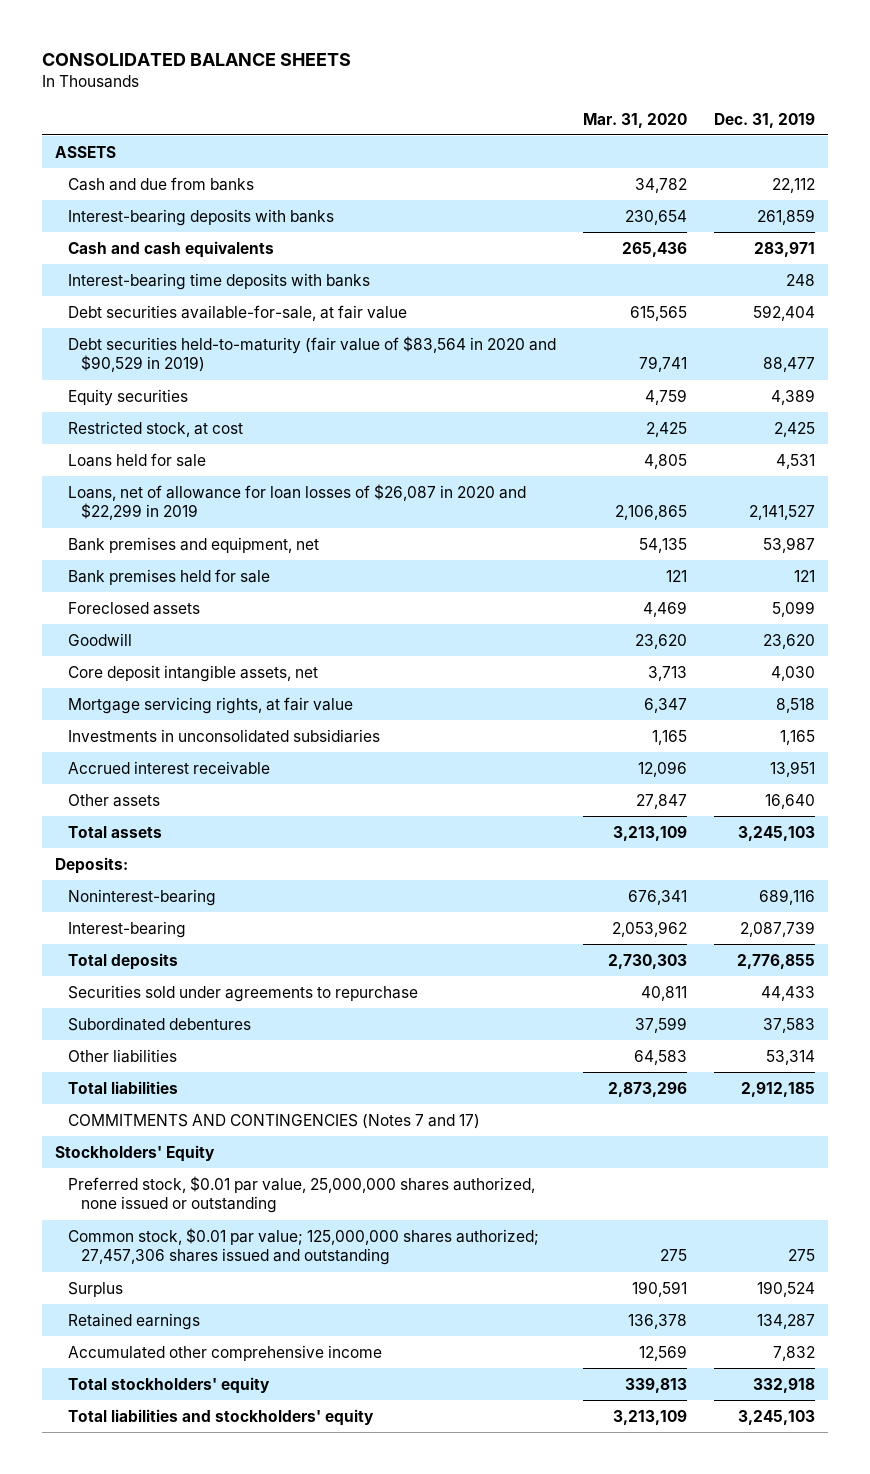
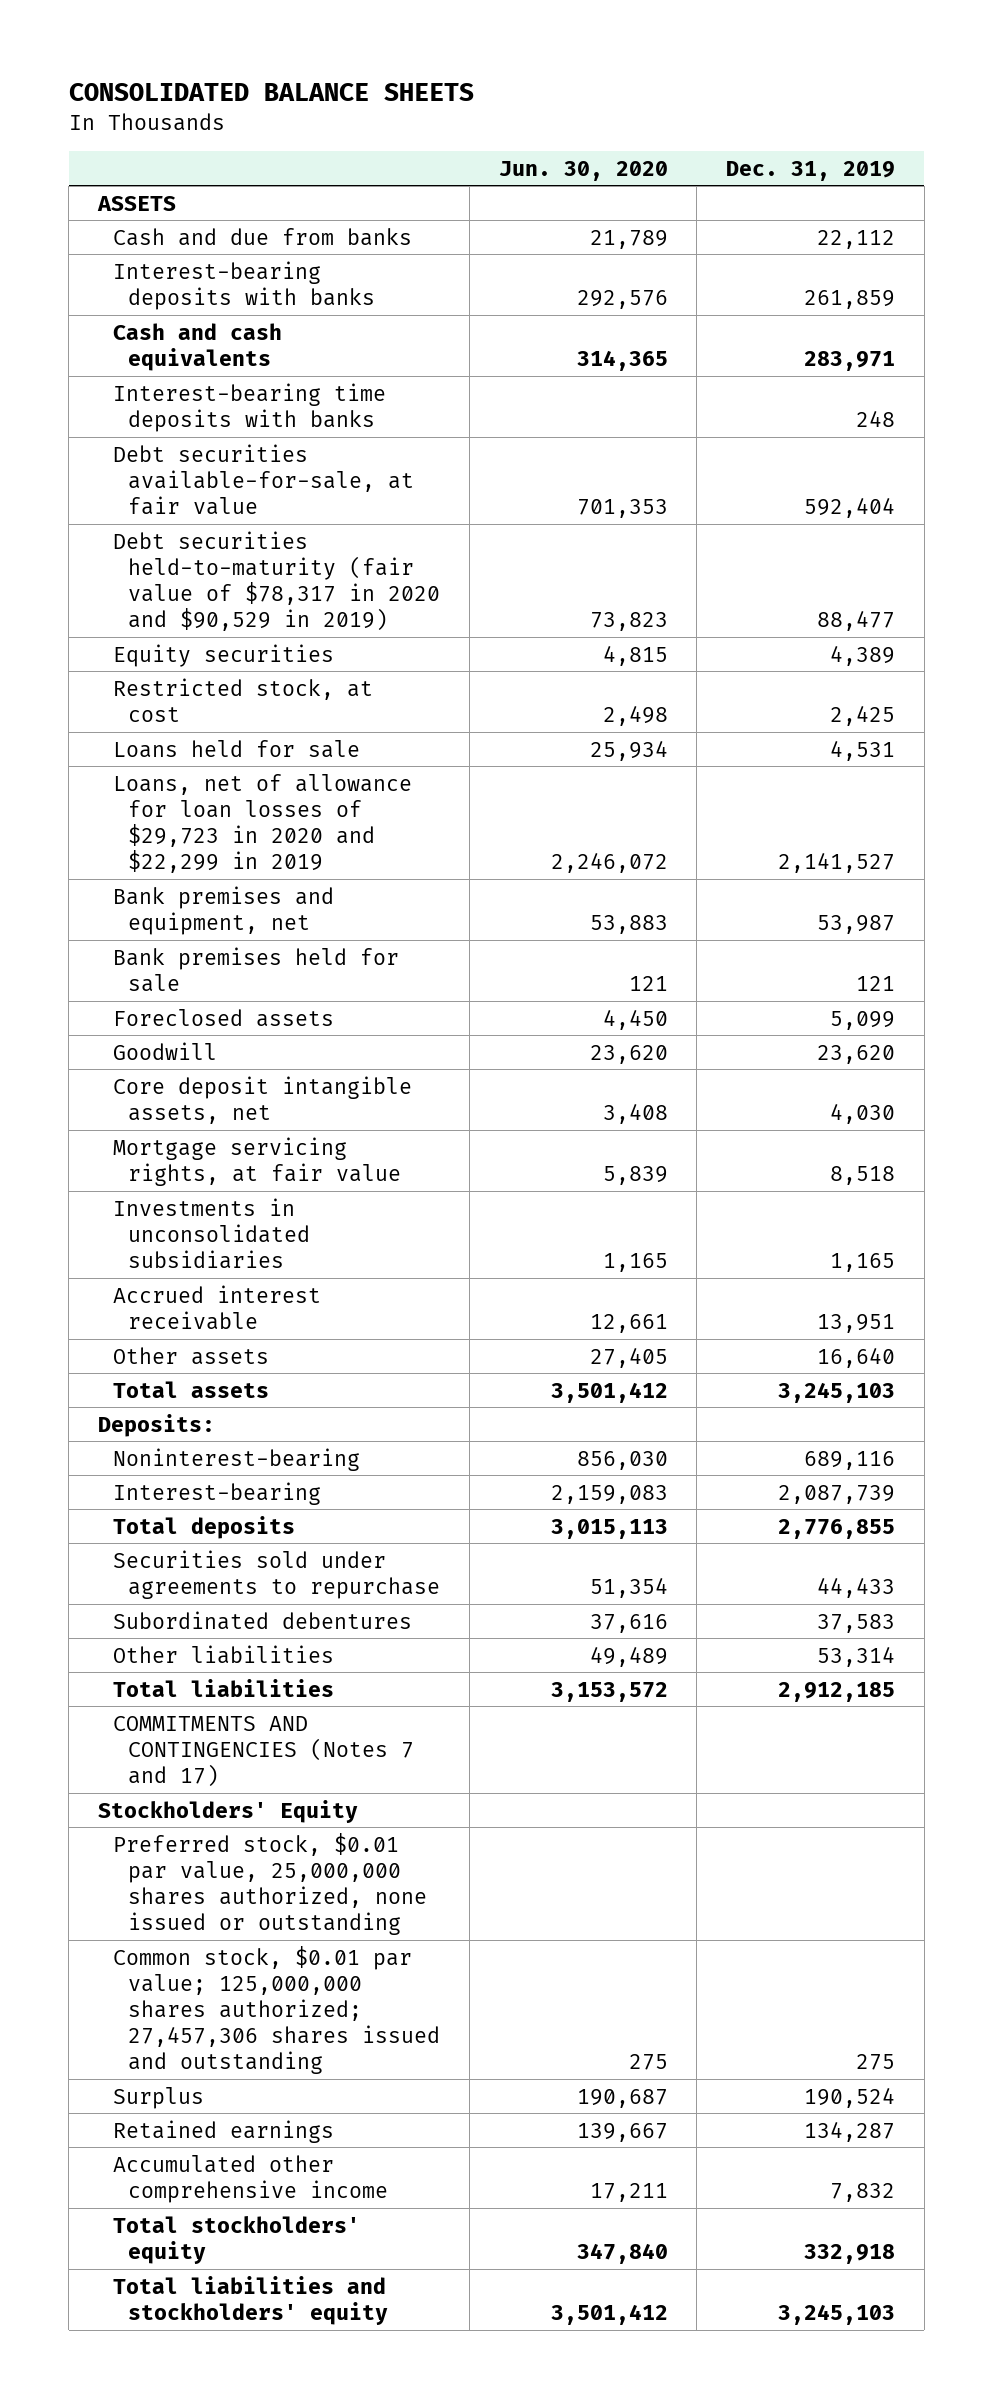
[582,112,687,128] Mar. 31, 2020 -> none
none -> [498,160,668,181] Jun. 30, 2020
[68,335,557,373] Debt securities held-to-maturity (fair value of $83,564 in 2020 and $90,529 in 2019) -> [113,530,441,632] Debt securities held-to-maturity (fair value of $78,317 in 2020 and $90,529 in 2019)
[68,483,527,521] Loans, net of allowance for loan losses of $26,087 in 2020 and $22,299 in 2019 -> [113,773,413,874] Loans, net of allowance for loan losses of $29,723 in 2020 and $22,299 in 2019

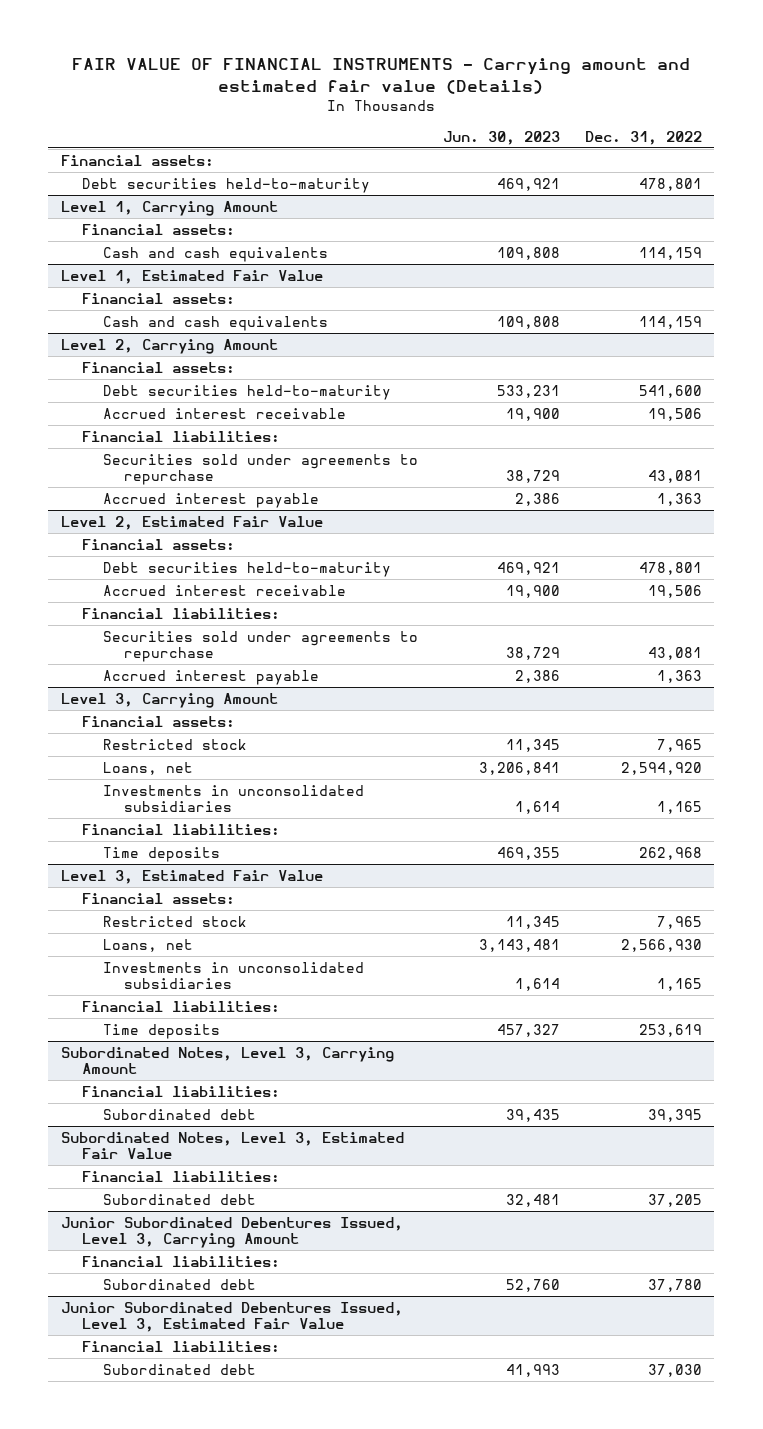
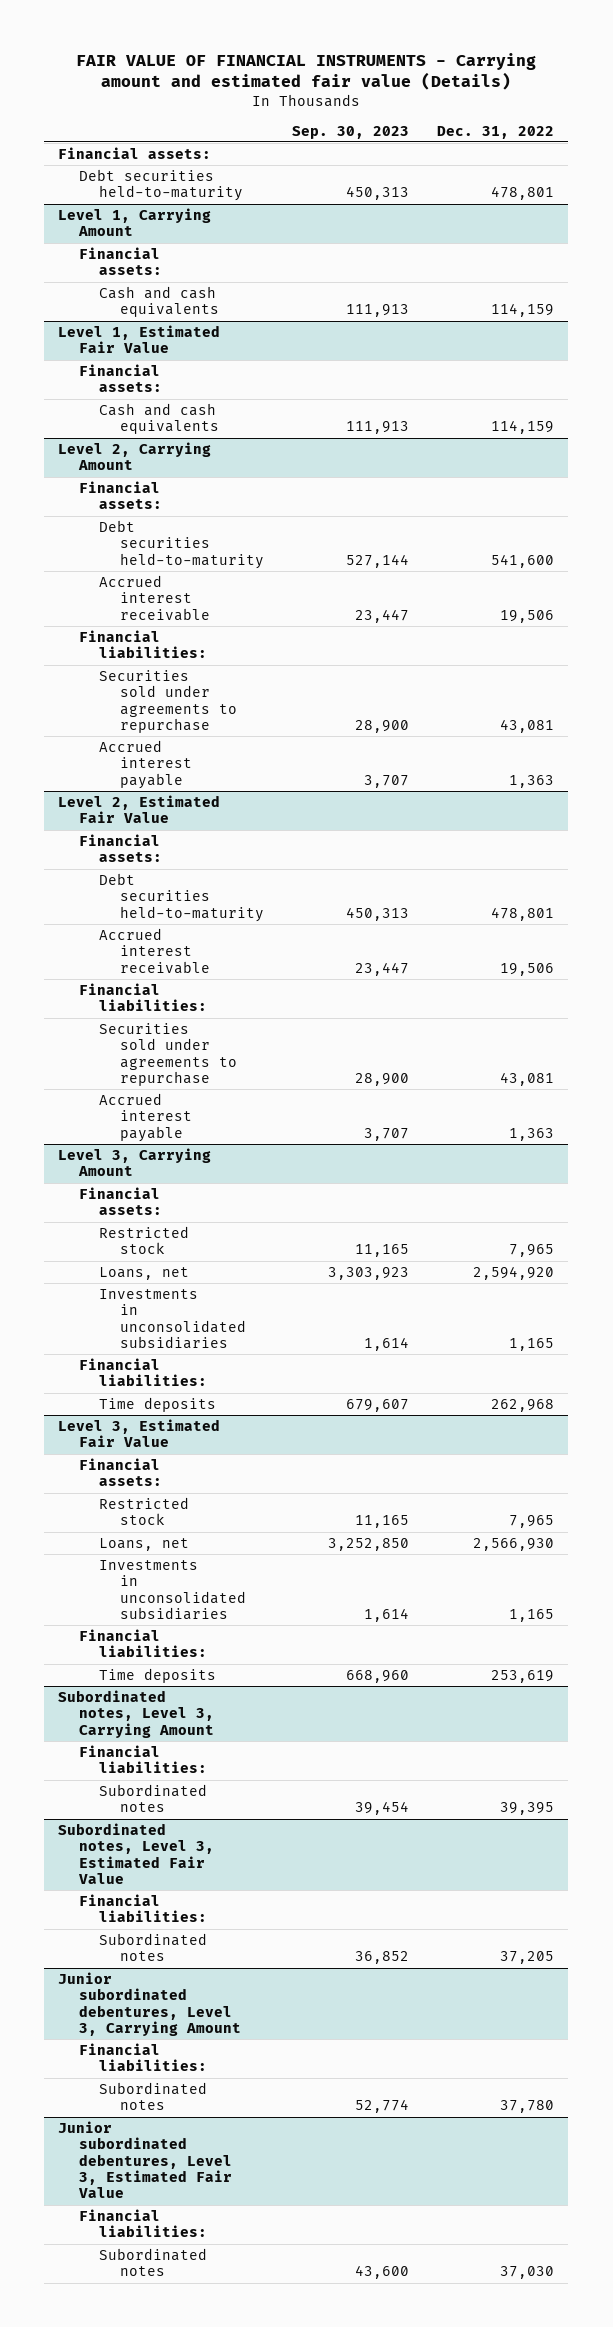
[443,130,561,145] Jun. 30, 2023 -> none
none -> [292,125,410,139] Sep. 30, 2023
[60,1046,394,1075] Subordinated Notes, Level 3, Carrying Amount -> [58,1689,214,1738] Subordinated notes, Level 3, Carrying Amount
[103,1108,257,1120] Subordinated debt -> [99,1783,208,1813] Subordinated notes
[60,1131,404,1160] Subordinated Notes, Level 3, Estimated Fair Value -> [58,1822,214,1884] Subordinated notes, Level 3, Estimated Fair Value
[103,1193,257,1205] Subordinated debt -> [99,1932,208,1962] Subordinated notes
[60,1216,403,1249] Junior Subordinated Debentures Issued, Level 3, Carrying Amount -> [58,1971,241,2036] Junior subordinated debentures, Level 3, Carrying Amount
[103,1278,257,1290] Subordinated debt -> [99,2081,208,2111] Subordinated notes
[60,1301,403,1333] Junior Subordinated Debentures Issued, Level 3, Estimated Fair Value -> [58,2120,232,2199] Junior subordinated debentures, Level 3, Estimated Fair Value
[103,1363,257,1375] Subordinated debt -> [99,2247,208,2277] Subordinated notes

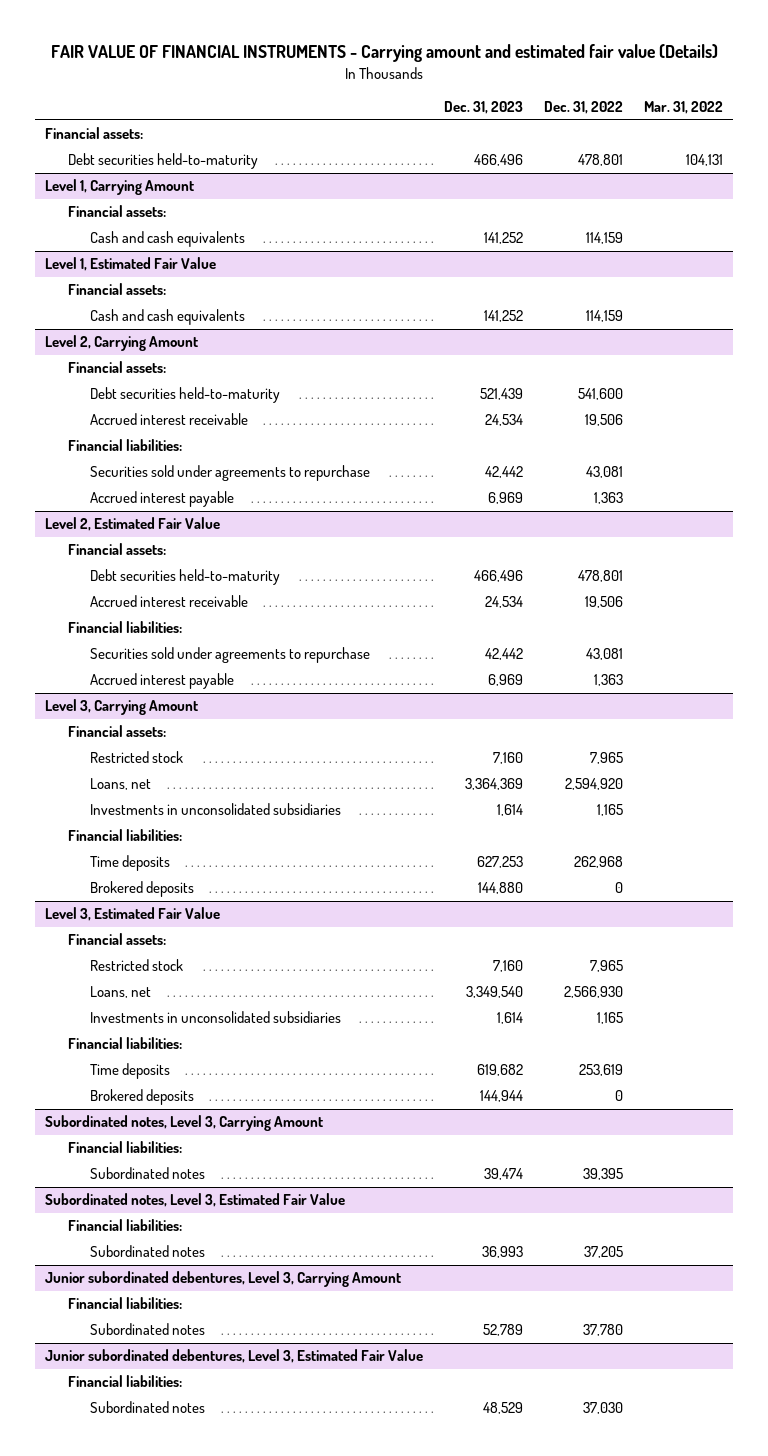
[292,125,410,139] Sep. 30, 2023 -> none
none -> [444,101,524,115] Dec. 31, 2023
none -> [643,101,723,115] Mar. 31, 2022
none -> [90,881,195,898] Brokered deposits
none -> [90,1089,195,1106] Brokered deposits

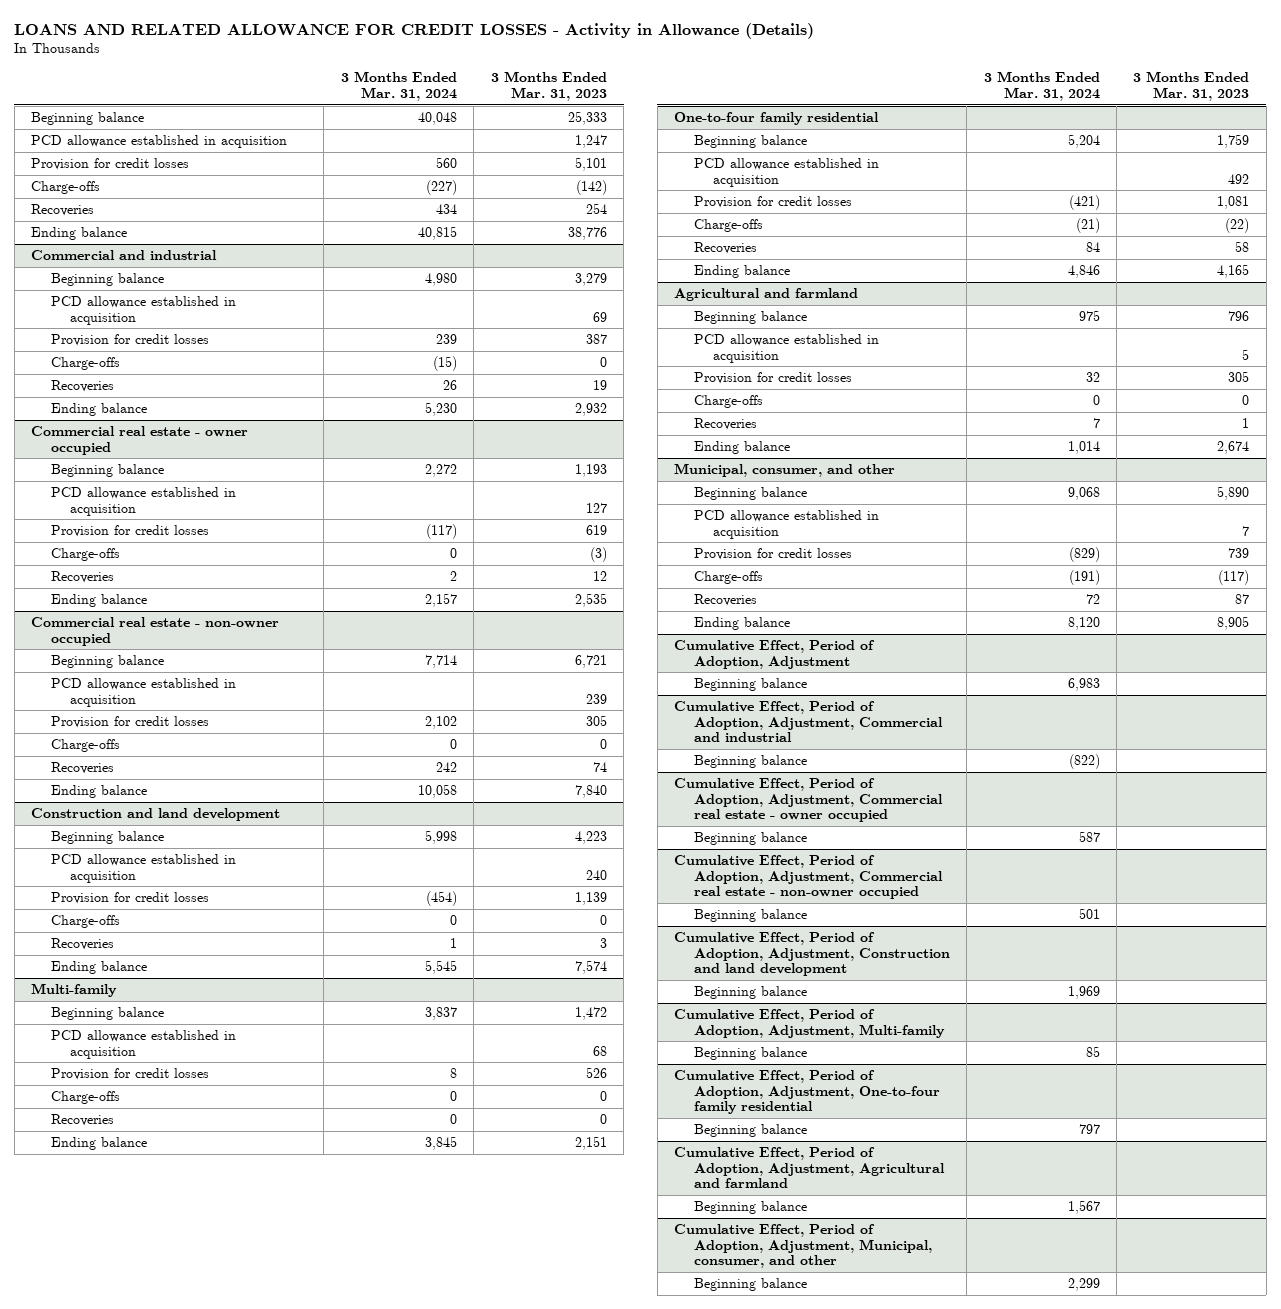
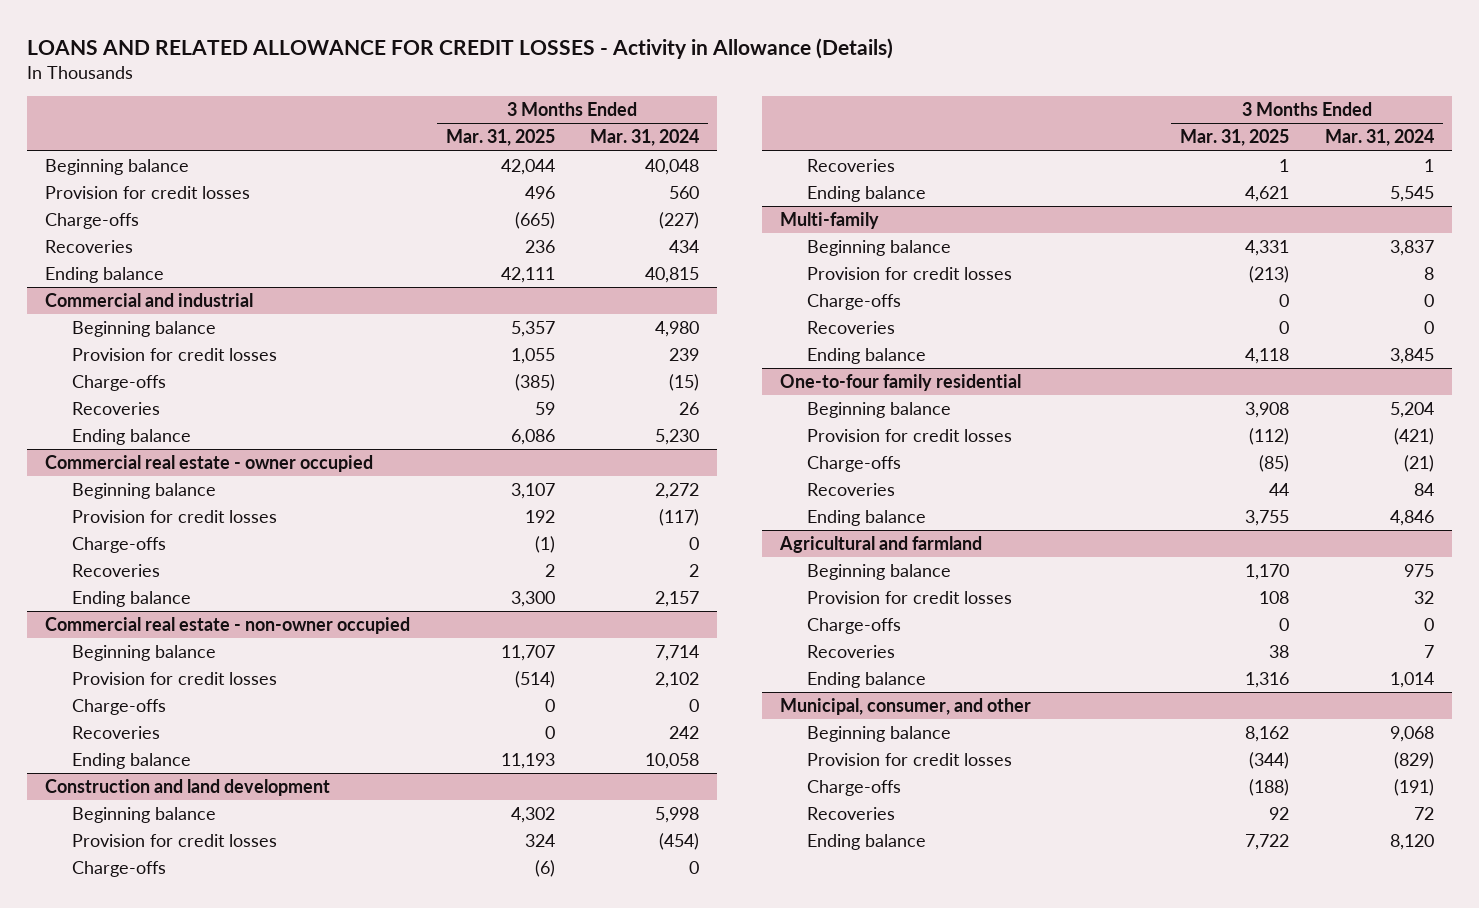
[490,71,607,102] 3 Months Ended Mar. 31, 2023 -> none
none -> [445,129,555,147] Mar. 31, 2025
[31,134,288,148] PCD allowance established in acquisition -> none
[50,295,236,325] PCD allowance established in acquisition -> none
[50,486,236,516] PCD allowance established in acquisition -> none
[50,677,236,707] PCD allowance established in acquisition -> none
[50,853,236,883] PCD allowance established in acquisition -> none
[50,1029,236,1059] PCD allowance established in acquisition -> none
[693,157,879,187] PCD allowance established in acquisition -> none
[693,333,879,363] PCD allowance established in acquisition -> none
[693,509,879,539] PCD allowance established in acquisition -> none
[674,639,876,669] Cumulative Effect, Period of Adoption, Adjustment -> none
[693,677,807,691] Beginning balance -> none
[674,700,943,743] Cumulative Effect, Period of Adoption, Adjustment, Commercial and industrial -> none
[693,754,807,768] Beginning balance -> none
[674,777,943,823] Cumulative Effect, Period of Adoption, Adjustment, Commercial real estate - owner occupied -> none
[693,831,807,845] Beginning balance -> none
[674,854,943,900] Cumulative Effect, Period of Adoption, Adjustment, Commercial real estate - non-owner occupied -> none
[693,908,807,922] Beginning balance -> none
[674,931,950,977] Cumulative Effect, Period of Adoption, Adjustment, Construction and land development -> none
[693,985,807,999] Beginning balance -> none
[674,1008,945,1038] Cumulative Effect, Period of Adoption, Adjustment, Multi-family -> none
[693,1046,807,1060] Beginning balance -> none
[674,1069,940,1115] Cumulative Effect, Period of Adoption, Adjustment, One-to-four family residential -> none
[693,1123,807,1137] Beginning balance -> none
[674,1146,945,1189] Cumulative Effect, Period of Adoption, Adjustment, Agricultural and farmland -> none
[693,1200,807,1214] Beginning balance -> none
[674,1223,932,1269] Cumulative Effect, Period of Adoption, Adjustment, Municipal, consumer, and other -> none
[693,1277,807,1291] Beginning balance -> none

